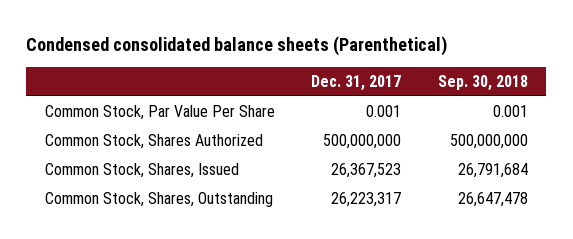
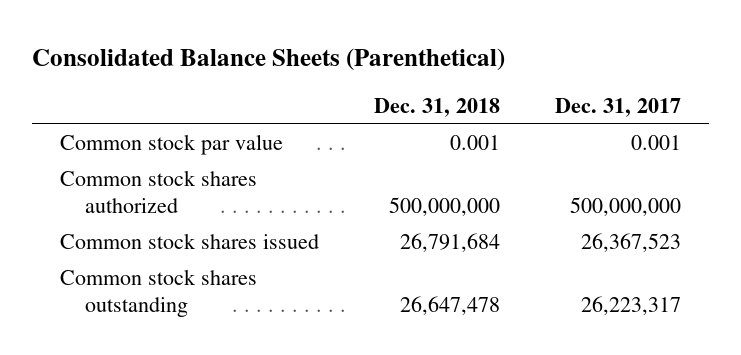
[26,36,448,57] Condensed consolidated balance sheets (Parenthetical) -> [32,48,506,72] Consolidated Balance Sheets (Parenthetical)
[438,74,529,91] Sep. 30, 2018 -> none
none -> [373,98,500,118] Dec. 31, 2018
[44,105,275,121] Common Stock, Par Value Per Share -> [59,134,283,156] Common stock par value
[44,134,263,150] Common Stock, Shares Authorized -> [59,170,257,214] Common stock shares authorized
[44,163,239,179] Common Stock, Shares, Issued -> [59,233,319,250] Common stock shares issued
[44,192,273,208] Common Stock, Shares, Outstanding -> [59,269,257,318] Common stock shares outstanding

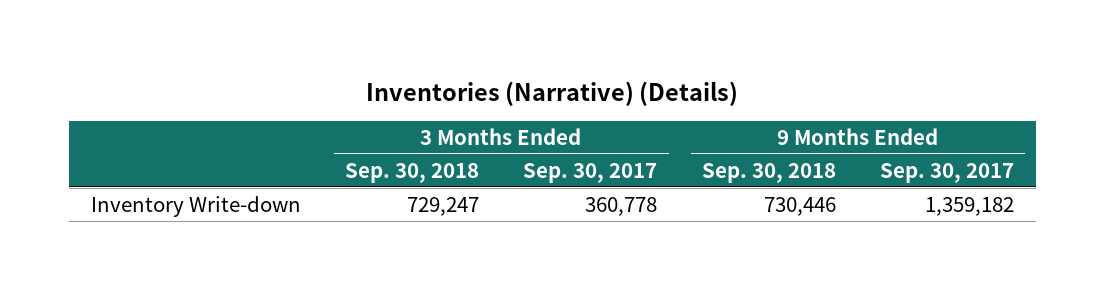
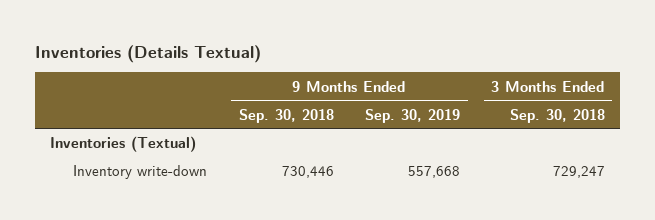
[366,80,739,106] Inventories (Narrative) (Details) -> [34,44,261,63] Inventories (Details Textual)
[523,162,658,183] Sep. 30, 2017 -> none
[879,162,1014,183] Sep. 30, 2017 -> none
none -> [365,108,461,123] Sep. 30, 2019
none -> [50,136,197,153] Inventories (Textual)
[91,195,302,217] Inventory Write-down -> [73,165,208,180] Inventory write-down

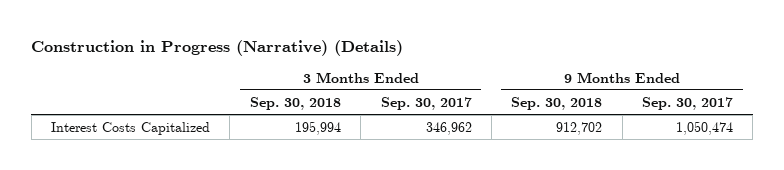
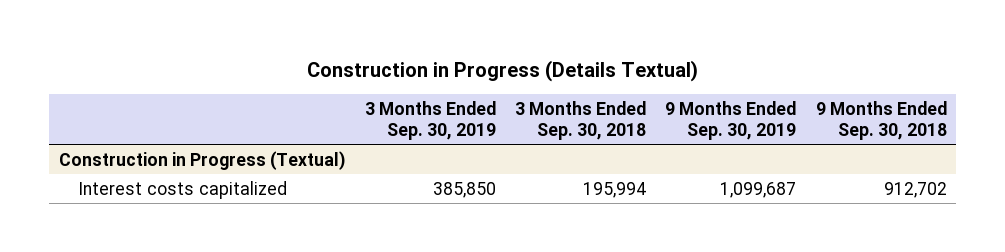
[31,40,404,57] Construction in Progress (Narrative) (Details) -> [306,59,698,82] Construction in Progress (Details Textual)
[380,96,472,110] Sep. 30, 2017 -> none
[642,96,734,110] Sep. 30, 2017 -> none
none -> [365,101,497,140] 3 Months Ended Sep. 30, 2019
none -> [665,101,797,140] 9 Months Ended Sep. 30, 2019
none -> [58,150,346,170] Construction in Progress (Textual)
[50,121,210,135] Interest Costs Capitalized -> [78,180,288,199] Interest costs capitalized

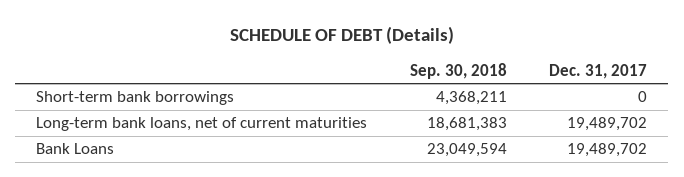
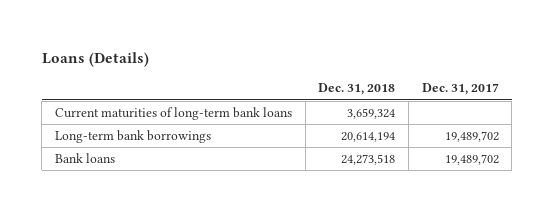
[229,26,454,45] SCHEDULE OF DEBT (Details) -> [41,51,149,67] Loans (Details)
[409,63,507,80] Sep. 30, 2018 -> none
none -> [318,83,396,96] Dec. 31, 2018
[36,91,235,106] Short-term bank borrowings -> none
none -> [54,107,292,121] Current maturities of long-term bank loans
[36,117,368,132] Long-term bank loans, net of current maturities -> [54,130,211,144] Long-term bank borrowings
[36,143,115,155] Bank Loans -> [54,153,115,164] Bank loans

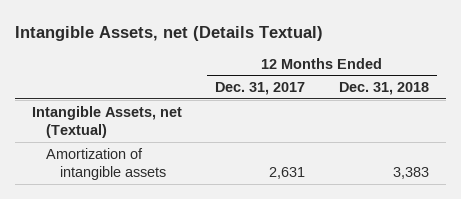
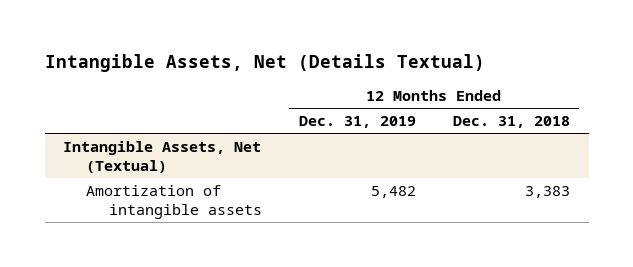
[15,25,324,41] Intangible Assets, net (Details Textual) -> [44,54,485,73] Intangible Assets, Net (Details Textual)
[215,82,306,96] Dec. 31, 2017 -> none
none -> [298,116,416,129] Dec. 31, 2019
[31,105,182,139] Intangible Assets, net (Textual) -> [63,140,262,174] Intangible Assets, Net (Textual)

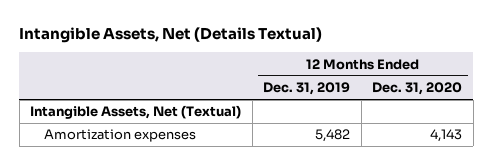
[453,116,571,129] Dec. 31, 2018 -> none
none -> [372,82,463,96] Dec. 31, 2020
[85,184,262,220] Amortization of intangible assets -> [44,129,197,143] Amortization expenses

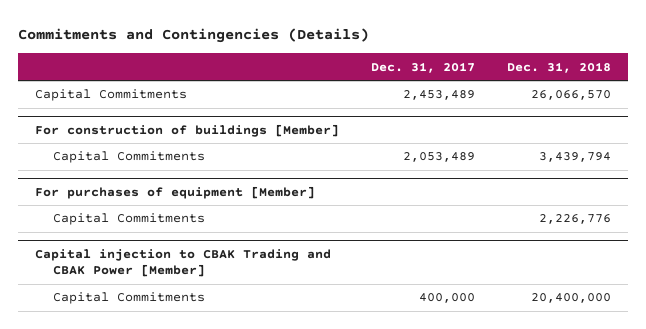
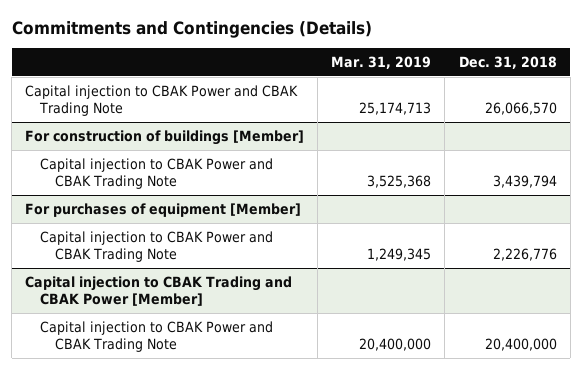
[370,61,475,73] Dec. 31, 2017 -> none
none -> [331,56,432,70] Mar. 31, 2019
[34,89,187,102] Capital Commitments -> [25,85,299,116] Capital injection to CBAK Power and CBAK Trading Note
[53,151,206,164] Capital Commitments -> [40,158,274,189] Capital injection to CBAK Power and CBAK Trading Note
[53,213,206,226] Capital Commitments -> [40,231,274,262] Capital injection to CBAK Power and CBAK Trading Note
[53,292,206,305] Capital Commitments -> [40,321,274,352] Capital injection to CBAK Power and CBAK Trading Note

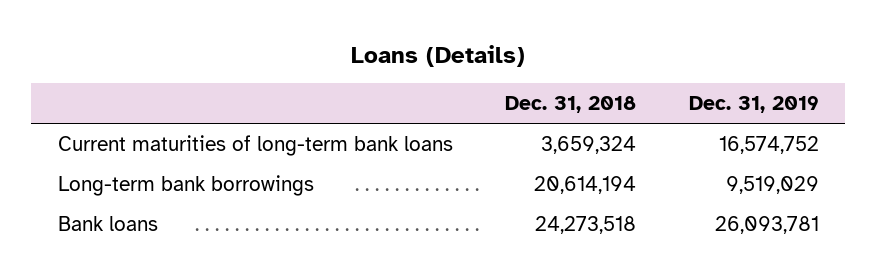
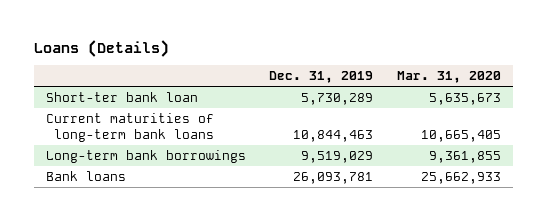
[505,96,637,114] Dec. 31, 2018 -> none
none -> [396,71,501,84] Mar. 31, 2020
none -> [45,91,198,102] Short-ter bank loan
[718,135,819,154] 16,574,752 -> [293,129,374,142] 10,844,463

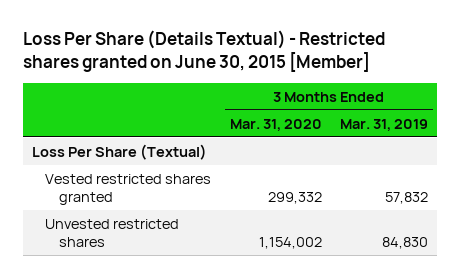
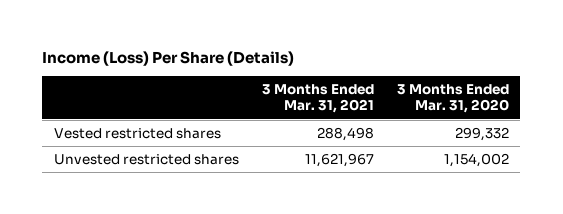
[22,30,385,73] Loss Per Share (Details Textual) - Restricted shares granted on June 30, 2015 [Member] -> [42,50,295,66] Income (Loss) Per Share (Details)
[339,118,428,131] Mar. 31, 2019 -> none
none -> [261,83,374,114] 3 Months Ended Mar. 31, 2021
[31,143,207,160] Loss Per Share (Textual) -> none
[45,173,212,205] Vested restricted shares granted -> [53,127,221,139] Vested restricted shares

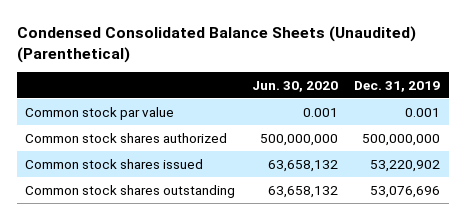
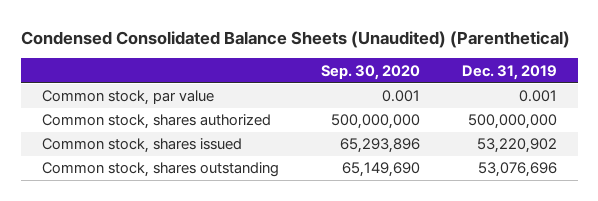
[251,81,338,93] Jun. 30, 2020 -> none
none -> [320,64,420,80] Sep. 30, 2020
[24,106,174,120] Common stock par value -> [41,90,214,106] Common stock, par value
[24,132,227,143] Common stock shares authorized -> [41,114,271,130] Common stock, shares authorized
[24,158,203,169] Common stock shares issued -> [41,138,242,154] Common stock, shares issued
[24,184,235,198] Common stock shares outstanding -> [41,162,279,178] Common stock, shares outstanding

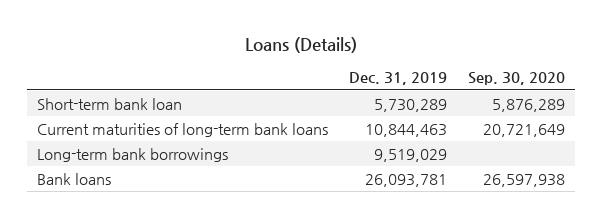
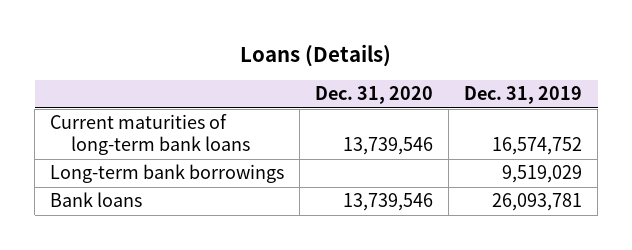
[467,72,565,86] Sep. 30, 2020 -> none
none -> [315,86,434,105] Dec. 31, 2020
[37,97,183,110] Short-term bank loan -> none
[364,123,447,137] 10,844,463 -> [492,137,583,156] 16,574,752

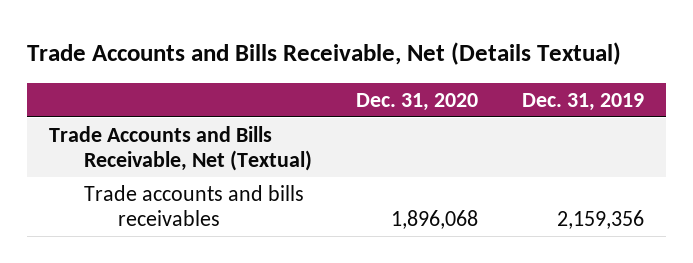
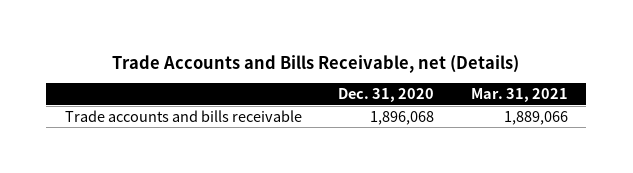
[27,42,622,66] Trade Accounts and Bills Receivable, Net (Details Textual) -> [112,54,520,73] Trade Accounts and Bills Receivable, net (Details)
[521,92,644,111] Dec. 31, 2019 -> none
none -> [471,88,569,103] Mar. 31, 2021
[49,126,312,172] Trade Accounts and Bills Receivable, Net (Textual) -> none
[83,185,304,227] Trade accounts and bills receivables -> [64,109,302,122] Trade accounts and bills receivable

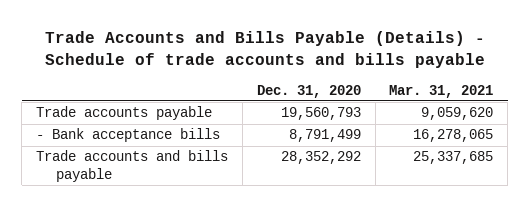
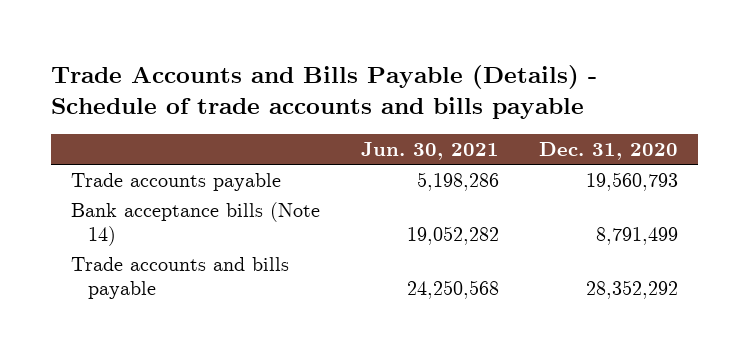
[389,84,494,98] Mar. 31, 2021 -> none
none -> [360,142,499,161] Jun. 30, 2021
[35,128,220,143] - Bank acceptance bills -> [71,201,321,247] Bank acceptance bills (Note 14)

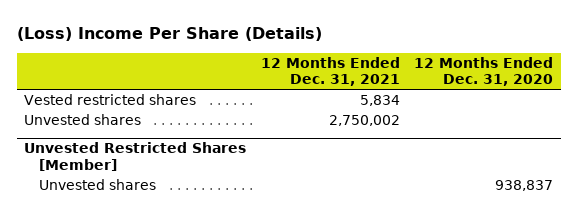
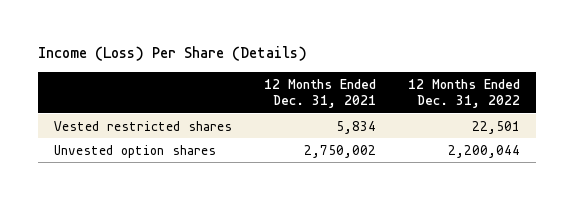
[16,26,322,41] (Loss) Income Per Share (Details) -> [37,46,307,62] Income (Loss) Per Share (Details)
[414,56,554,87] 12 Months Ended Dec. 31, 2020 -> none
none -> [408,78,521,108] 12 Months Ended Dec. 31, 2022
[24,142,247,171] Unvested Restricted Shares [Member] -> none
[38,179,156,191] Unvested shares -> none
[24,114,142,126] Unvested shares -> [53,144,216,158] Unvested option shares

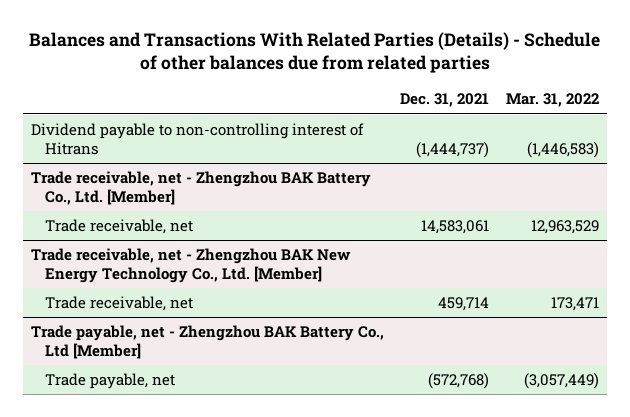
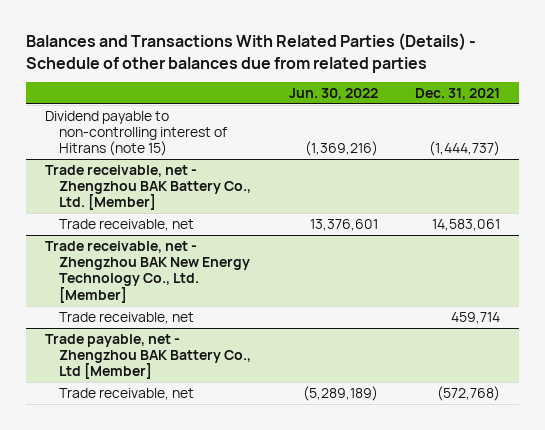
[506,93,600,108] Mar. 31, 2022 -> none
none -> [288,88,378,101] Jun. 30, 2022
[30,123,364,155] Dividend payable to non-controlling interest of Hitrans -> [44,110,228,157] Dividend payable to non-controlling interest of Hitrans (note 15)
[45,373,176,390] Trade payable, net -> [59,387,195,400] Trade receivable, net

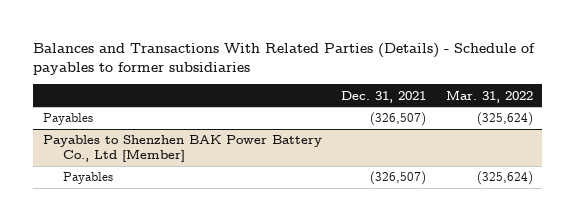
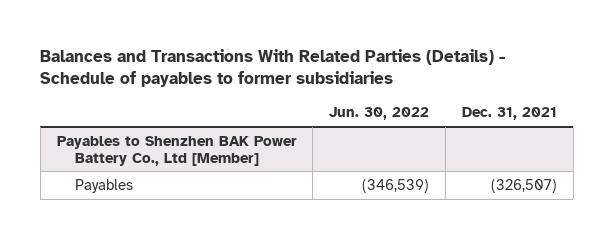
[445,89,533,103] Mar. 31, 2022 -> none
none -> [329,107,430,121] Jun. 30, 2022
[43,113,94,126] Payables -> none

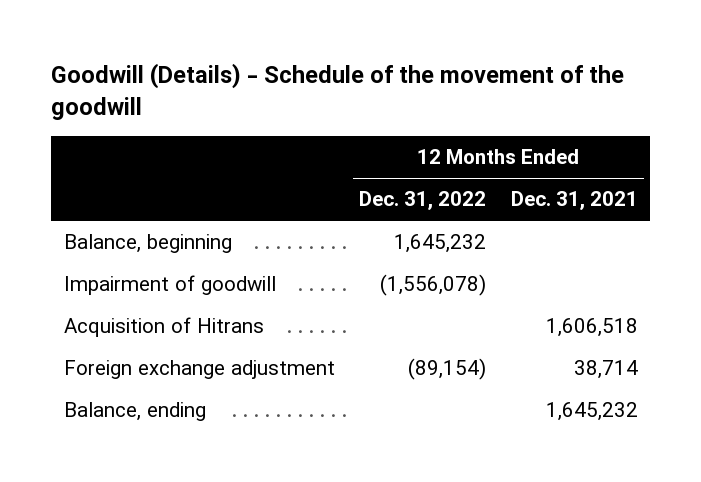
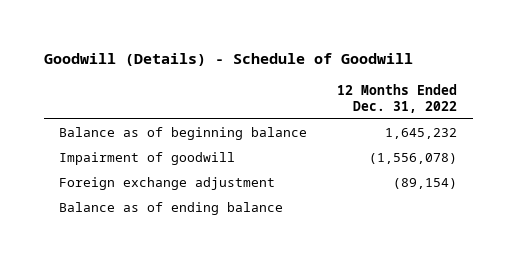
[51,63,625,121] Goodwill (Details) - Schedule of the movement of the goodwill -> [43,53,413,67] Goodwill (Details) - Schedule of Goodwill
[510,191,638,211] Dec. 31, 2021 -> none
[63,234,232,254] Balance, beginning -> [58,127,307,141] Balance as of beginning balance
[63,317,264,338] Acquisition of Hitrans -> none
[63,402,206,422] Balance, ending -> [58,202,283,216] Balance as of ending balance

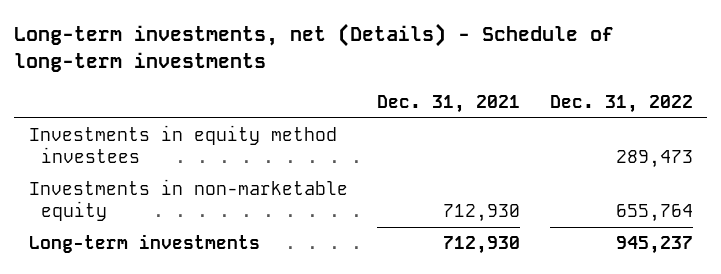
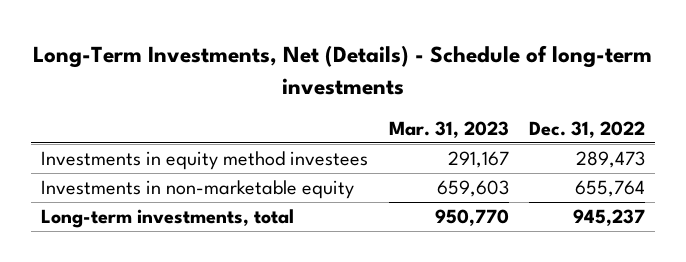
[13,22,614,72] Long-term investments, net (Details) - Schedule of long-term investments -> [33,45,653,95] Long-Term Investments, Net (Details) - Schedule of long-term investments
[377,94,521,113] Dec. 31, 2021 -> none
none -> [388,120,509,138] Mar. 31, 2023
[28,234,260,254] Long-term investments -> [41,209,295,229] Long-term investments, total

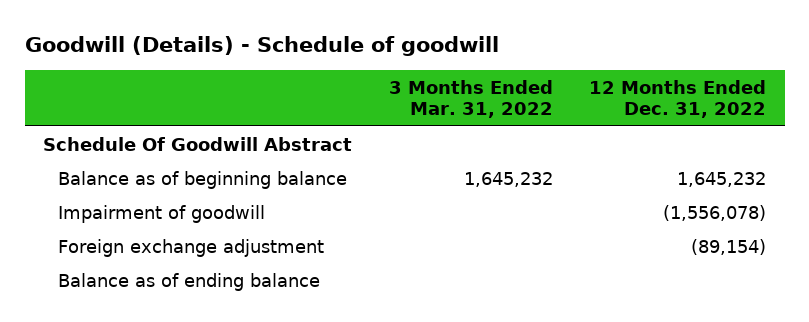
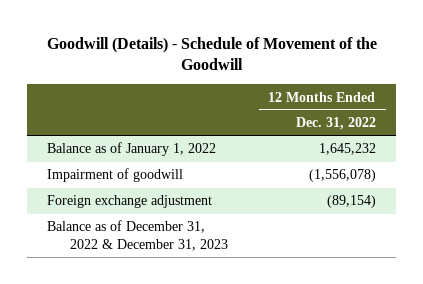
[24,36,499,57] Goodwill (Details) - Schedule of goodwill -> [46,36,377,71] Goodwill (Details) - Schedule of Movement of the Goodwill
[388,79,553,119] 3 Months Ended Mar. 31, 2022 -> none
[42,136,352,151] Schedule Of Goodwill Abstract -> none
[58,170,348,189] Balance as of beginning balance -> [47,142,217,157] Balance as of January 1, 2022
[58,272,321,291] Balance as of ending balance -> [47,220,228,251] Balance as of December 31, 2022 & December 31, 2023

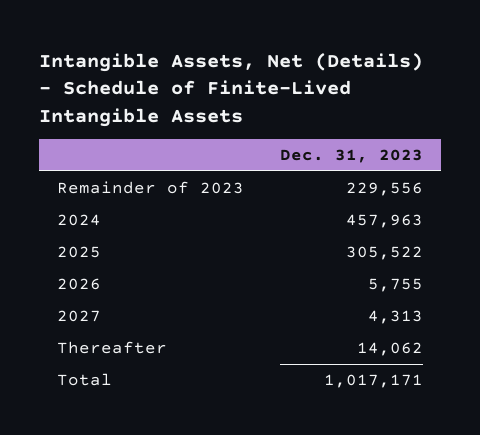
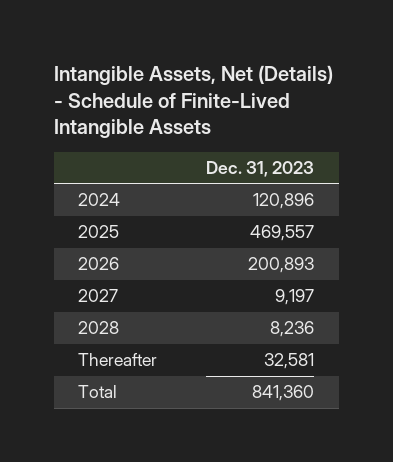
[57,180,245,194] Remainder of 2023 -> none
[346,213,424,228] 457,963 -> [253,193,315,210] 120,896
[346,245,424,260] 305,522 -> [250,225,315,242] 469,557
[368,277,424,292] 5,755 -> [248,257,315,274] 200,893
[368,309,424,324] 4,313 -> [275,289,315,306] 9,197
none -> [78,321,120,335] 2028
[357,341,424,356] 14,062 -> [264,353,315,370] 32,581
[324,373,424,388] 1,017,171 -> [252,385,315,402] 841,360

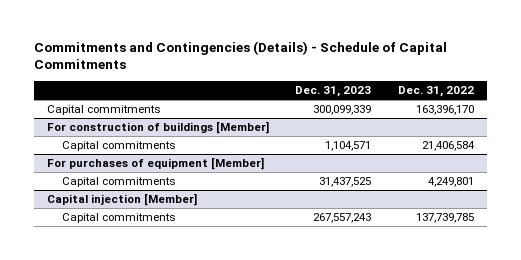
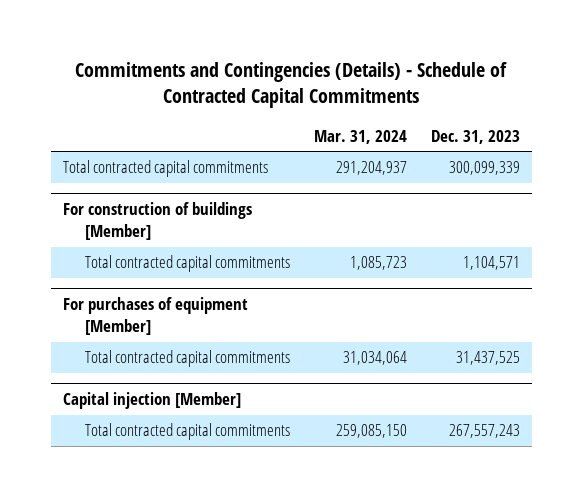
[33,40,447,70] Commitments and Contingencies (Details) - Schedule of Capital Commitments -> [75,62,508,109] Commitments and Contingencies (Details) - Schedule of Contracted Capital Commitments
[397,86,474,98] Dec. 31, 2022 -> none
none -> [313,129,407,144] Mar. 31, 2024
[46,105,161,116] Capital commitments -> [62,160,268,178] Total contracted capital commitments
[61,141,176,152] Capital commitments -> [84,255,290,273] Total contracted capital commitments
[61,177,176,188] Capital commitments -> [84,350,290,368] Total contracted capital commitments
[61,213,176,224] Capital commitments -> [84,423,290,441] Total contracted capital commitments

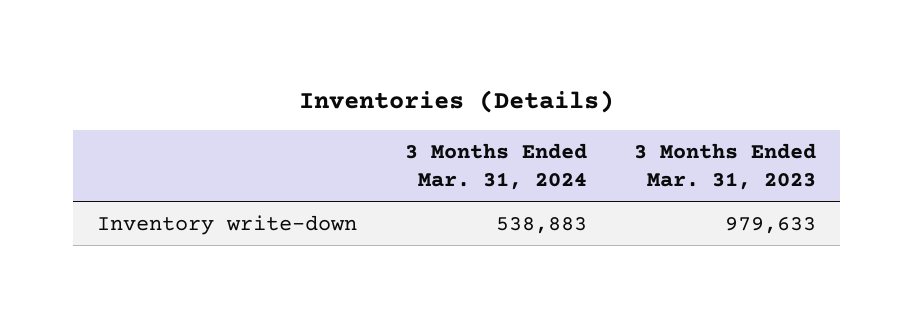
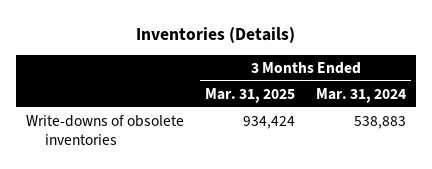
[634,142,817,191] 3 Months Ended Mar. 31, 2023 -> none
none -> [205,87,296,103] Mar. 31, 2025
[97,215,358,236] Inventory write-down -> [26,114,185,146] Write-downs of obsolete inventories

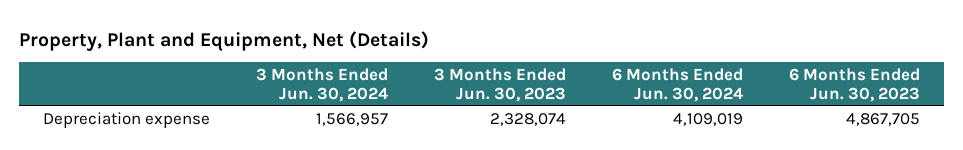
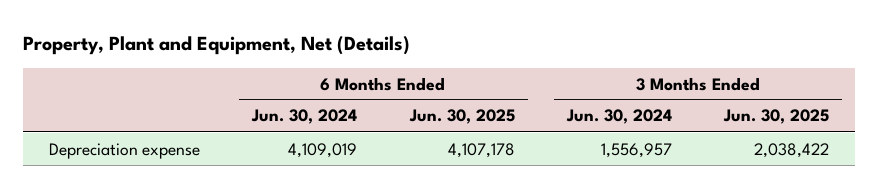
[433,67,566,103] 3 Months Ended Jun. 30, 2023 -> none
[789,67,921,103] 6 Months Ended Jun. 30, 2023 -> none
none -> [408,109,515,125] Jun. 30, 2025
none -> [722,109,829,125] Jun. 30, 2025
[315,113,388,127] 1,566,957 -> [600,142,672,158] 1,556,957

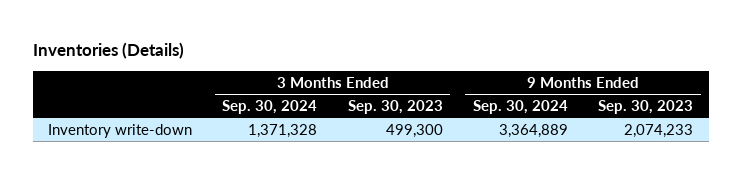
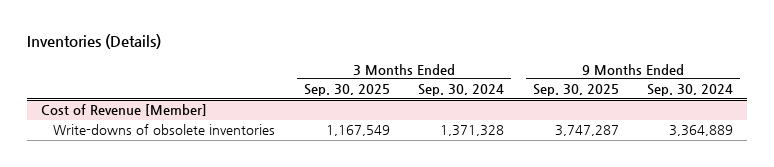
[347,100,443,115] Sep. 30, 2023 -> none
[598,100,694,115] Sep. 30, 2023 -> none
none -> [303,84,390,97] Sep. 30, 2025
none -> [532,84,619,97] Sep. 30, 2025
none -> [40,104,207,117] Cost of Revenue [Member]
[48,123,193,138] Inventory write-down -> [53,124,276,136] Write-downs of obsolete inventories

